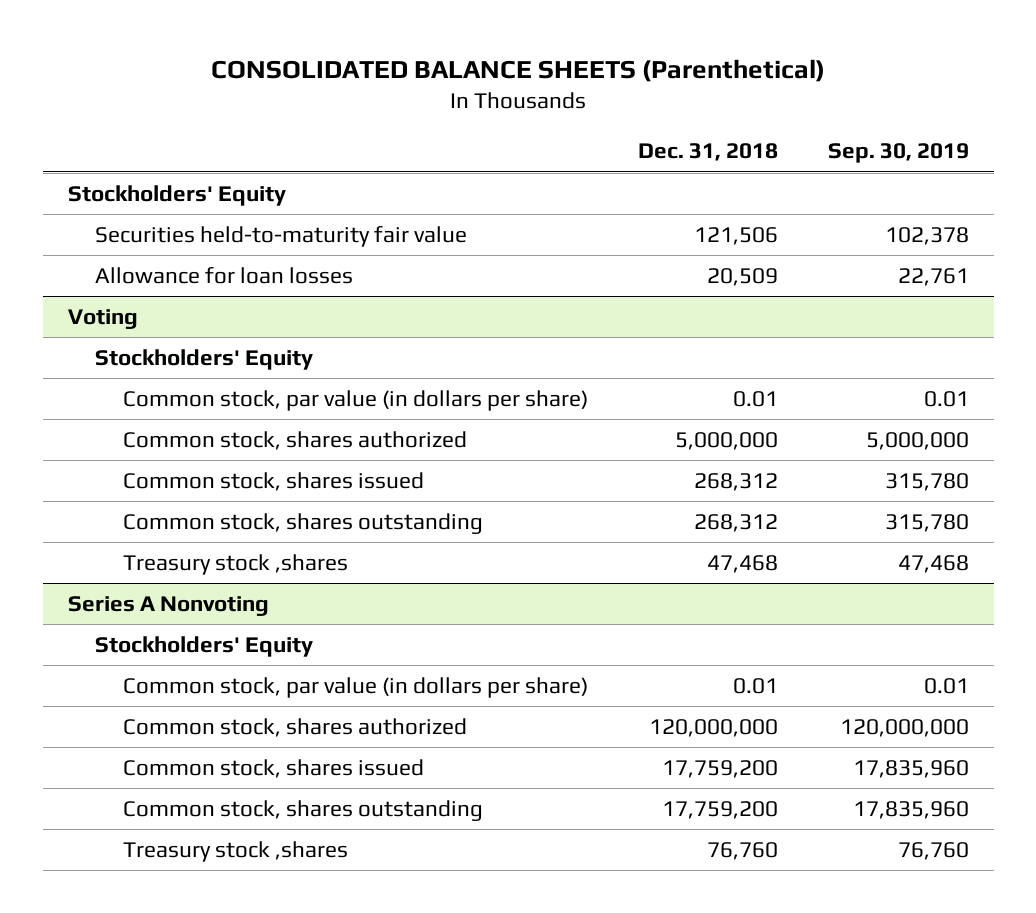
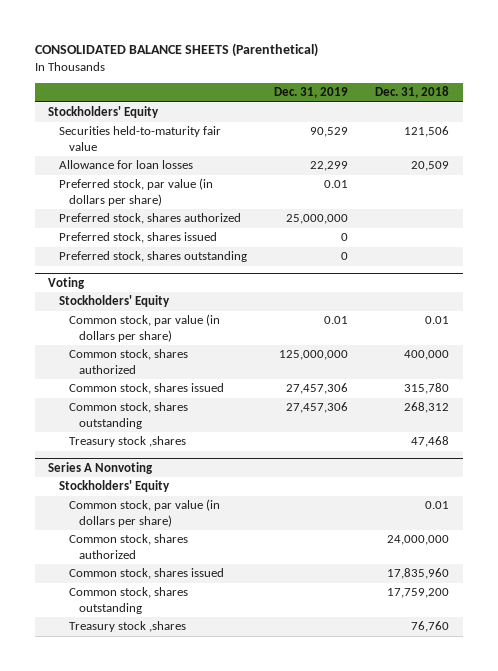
[827,143,969,164] Sep. 30, 2019 -> none
none -> [273,87,348,99] Dec. 31, 2019
none -> [58,178,213,206] Preferred stock, par value (in dollars per share)
none -> [58,213,241,225] Preferred stock, shares authorized
none -> [58,232,217,244] Preferred stock, shares issued
none -> [58,251,247,263] Preferred stock, shares outstanding
[674,431,778,450] 5,000,000 -> [404,350,450,361] 400,000
[693,472,778,491] 268,312 -> [404,383,450,395] 315,780
[648,718,778,737] 120,000,000 -> [387,535,450,546] 24,000,000
[661,759,778,778] 17,759,200 -> [387,568,450,580] 17,835,960

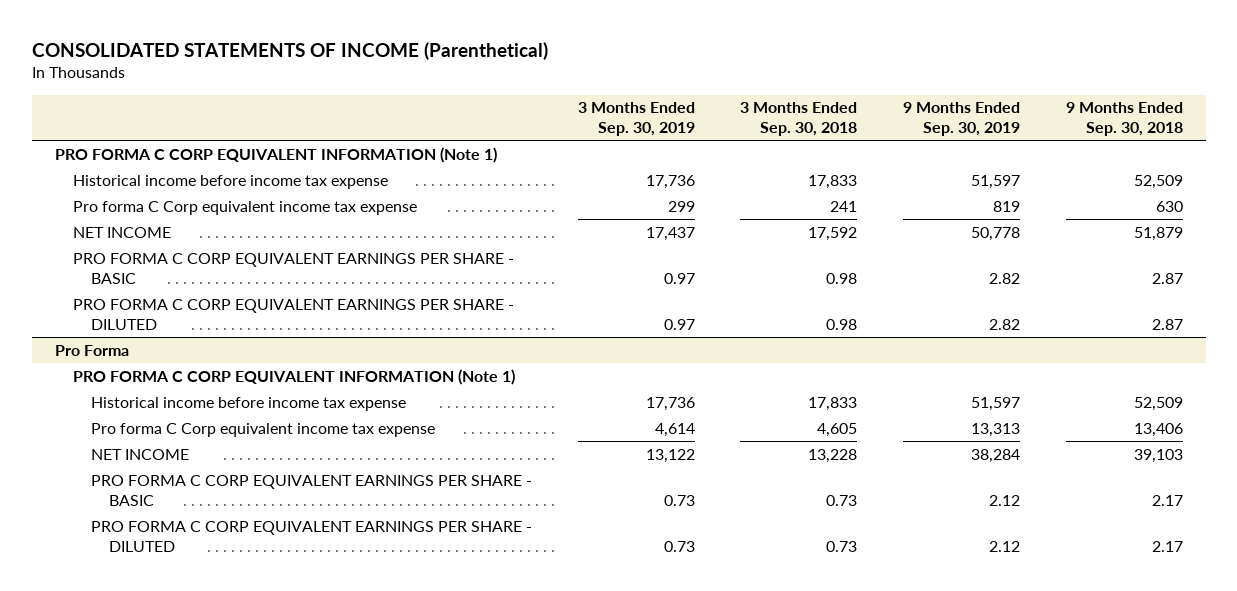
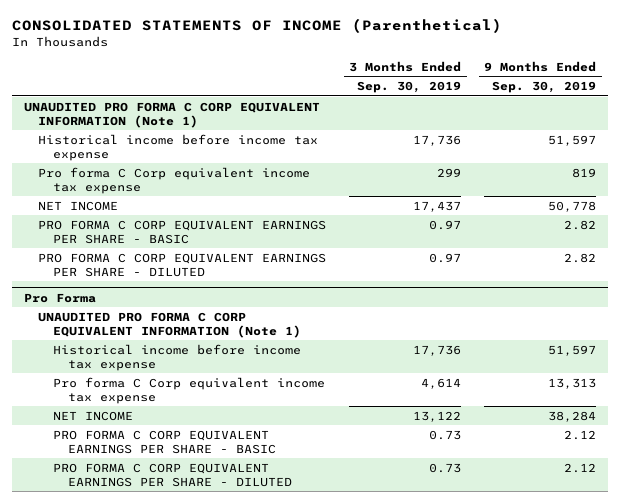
[740,102,858,137] 3 Months Ended Sep. 30, 2018 -> none
[1065,102,1183,137] 9 Months Ended Sep. 30, 2018 -> none
[54,146,497,163] PRO FORMA C CORP EQUIVALENT INFORMATION (Note 1) -> [23,101,320,128] UNAUDITED PRO FORMA C CORP EQUIVALENT INFORMATION (Note 1)
[72,368,515,385] PRO FORMA C CORP EQUIVALENT INFORMATION (Note 1) -> [38,311,302,338] UNAUDITED PRO FORMA C CORP EQUIVALENT INFORMATION (Note 1)

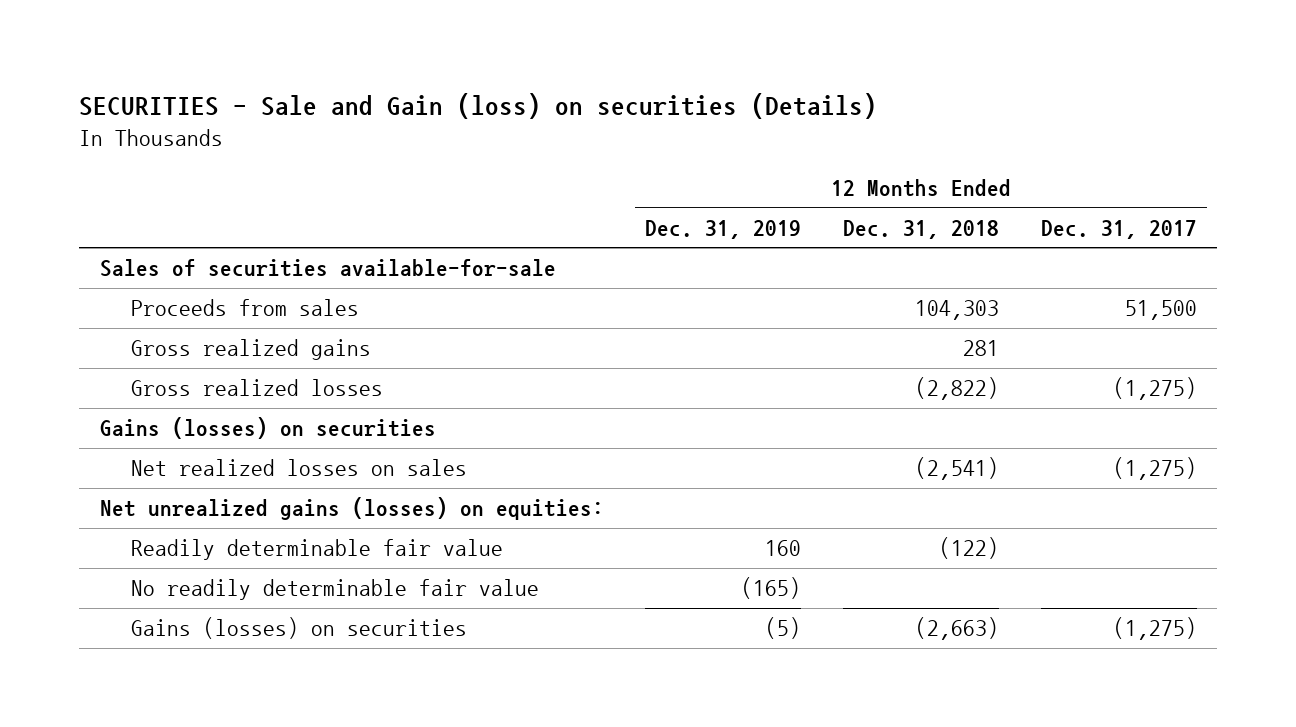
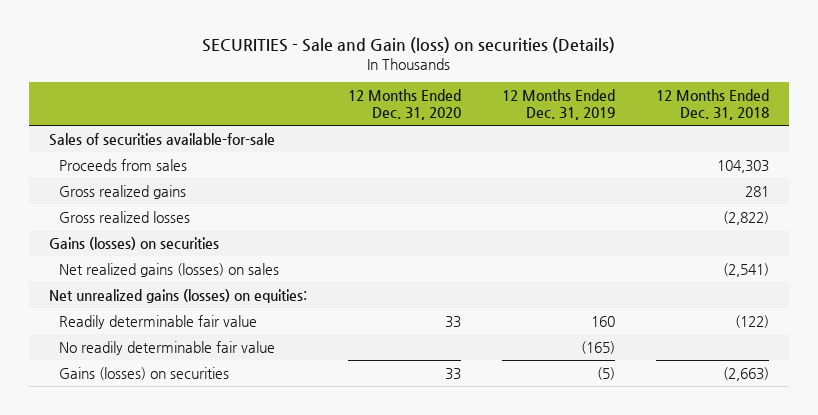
[1040,219,1197,239] Dec. 31, 2017 -> none
none -> [348,89,462,120] 12 Months Ended Dec. 31, 2020
[131,459,468,477] Net realized losses on sales -> [59,262,280,277] Net realized gains (losses) on sales

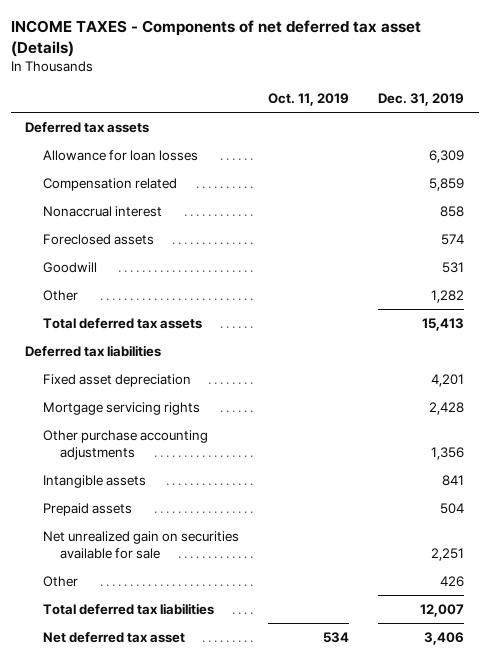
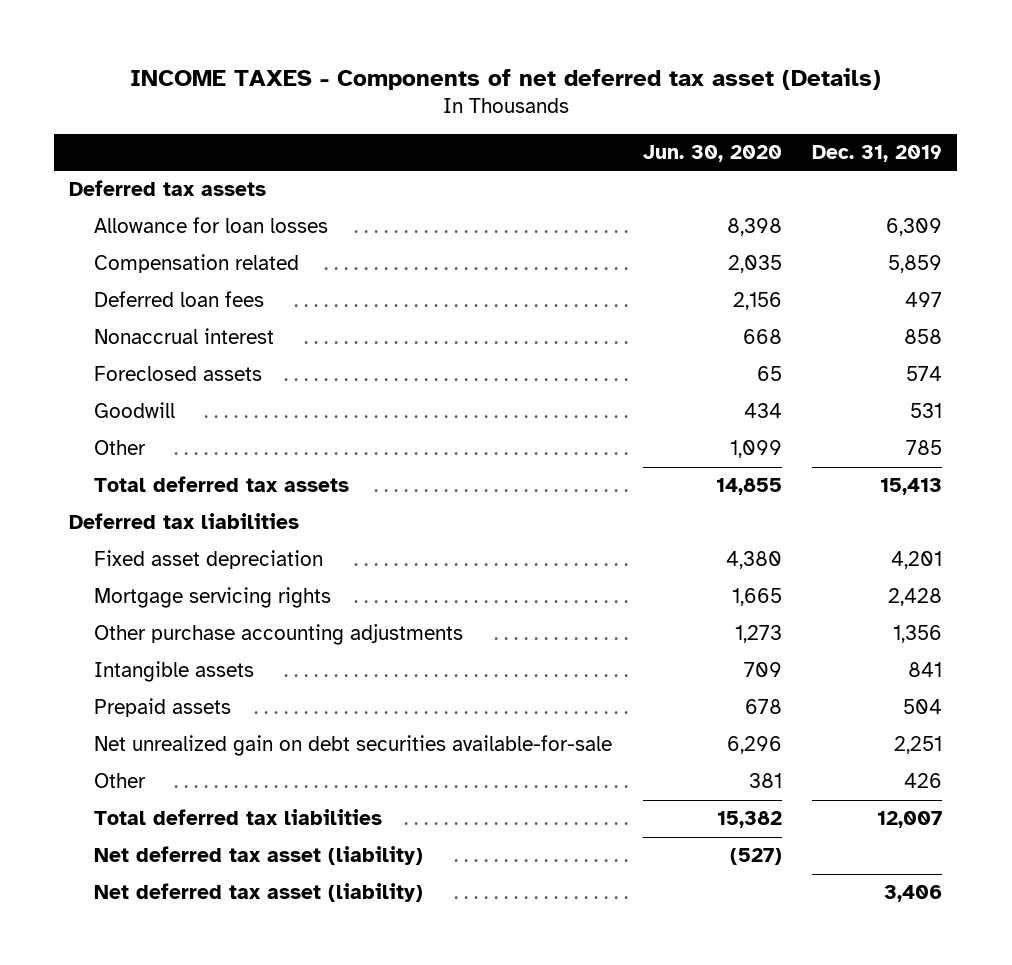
[268,93,350,107] Oct. 11, 2019 -> none
none -> [642,145,782,163] Jun. 30, 2020
none -> [94,291,265,308] Deferred loan fees
[431,289,465,303] 1,282 -> [906,440,943,456] 785
[42,530,239,560] Net unrealized gain on securities available for sale -> [94,735,613,757] Net unrealized gain on debt securities available-for-sale
none -> [94,846,424,866] Net deferred tax asset (liability)
[42,631,185,643] Net deferred tax asset -> [94,883,424,903] Net deferred tax asset (liability)

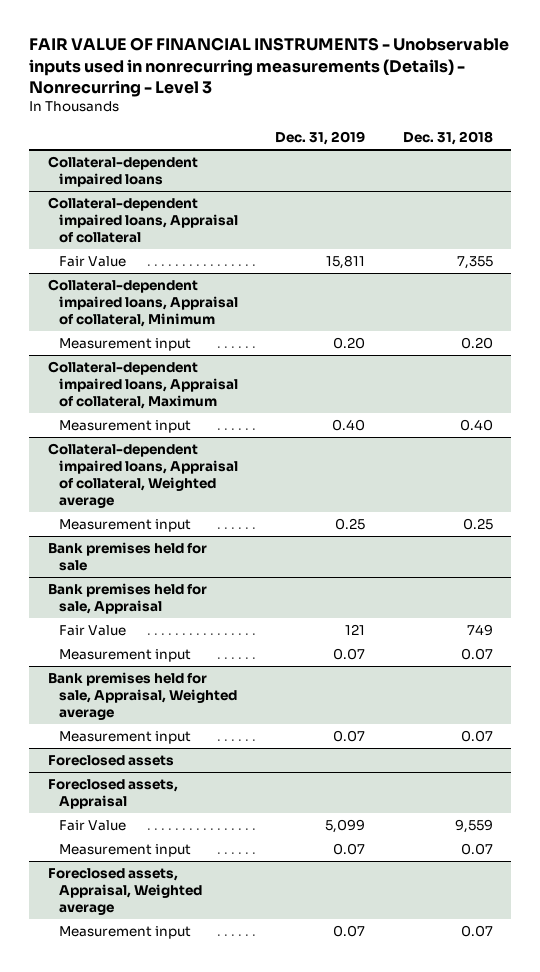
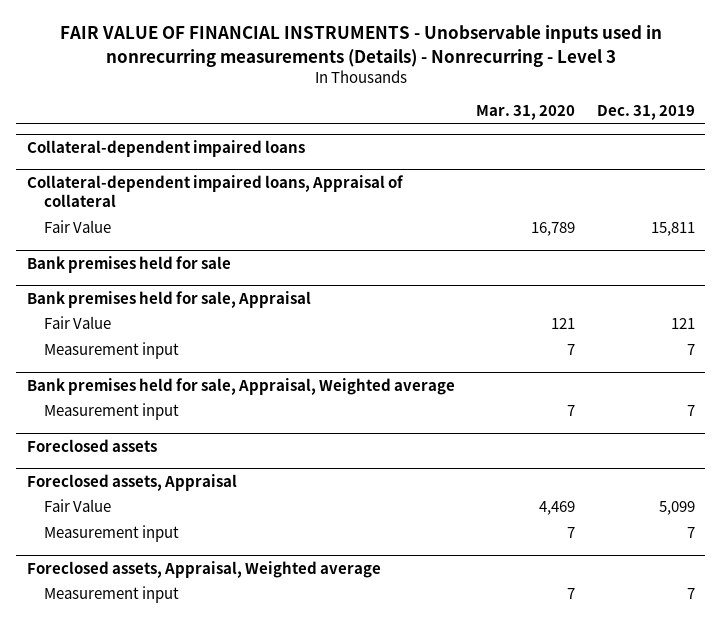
[402,131,493,146] Dec. 31, 2018 -> none
none -> [476,105,576,121] Mar. 31, 2020
[47,278,238,328] Collateral-dependent impaired loans, Appraisal of collateral, Minimum -> none
[58,337,191,351] Measurement input -> none
[47,360,238,410] Collateral-dependent impaired loans, Appraisal of collateral, Maximum -> none
[58,419,191,433] Measurement input -> none
[47,442,238,509] Collateral-dependent impaired loans, Appraisal of collateral, Weighted average -> none
[58,518,191,532] Measurement input -> none
[333,647,366,660] 0.07 -> [686,344,695,356] 7
[333,729,366,742] 0.07 -> [686,405,695,417] 7
[333,842,366,855] 0.07 -> [686,527,695,539] 7
[333,924,366,937] 0.07 -> [686,588,695,600] 7

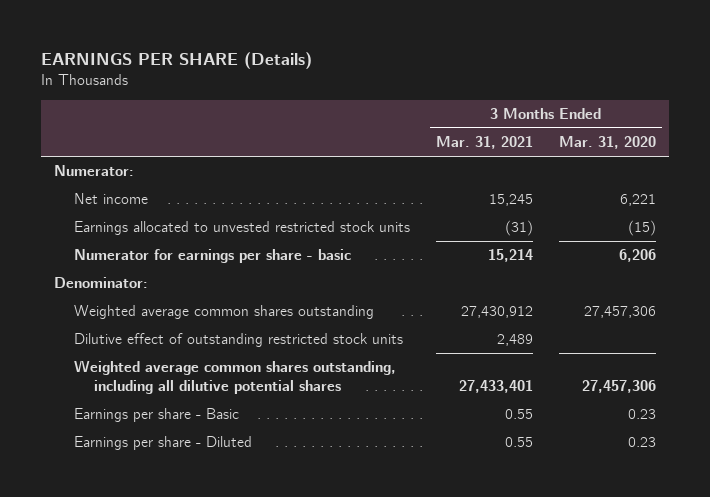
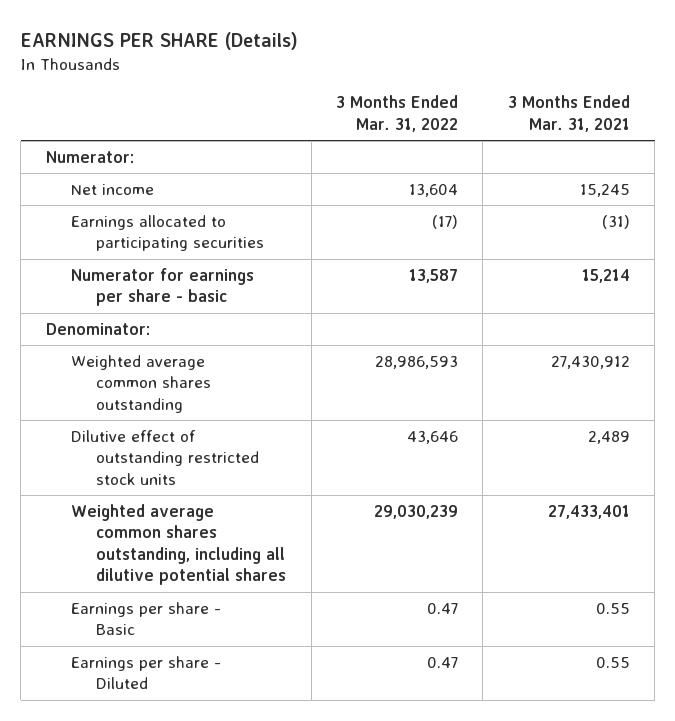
[558,136,656,150] Mar. 31, 2020 -> none
none -> [336,95,459,132] 3 Months Ended Mar. 31, 2022
[74,221,411,236] Earnings allocated to unvested restricted stock units -> [70,214,265,252] Earnings allocated to participating securities

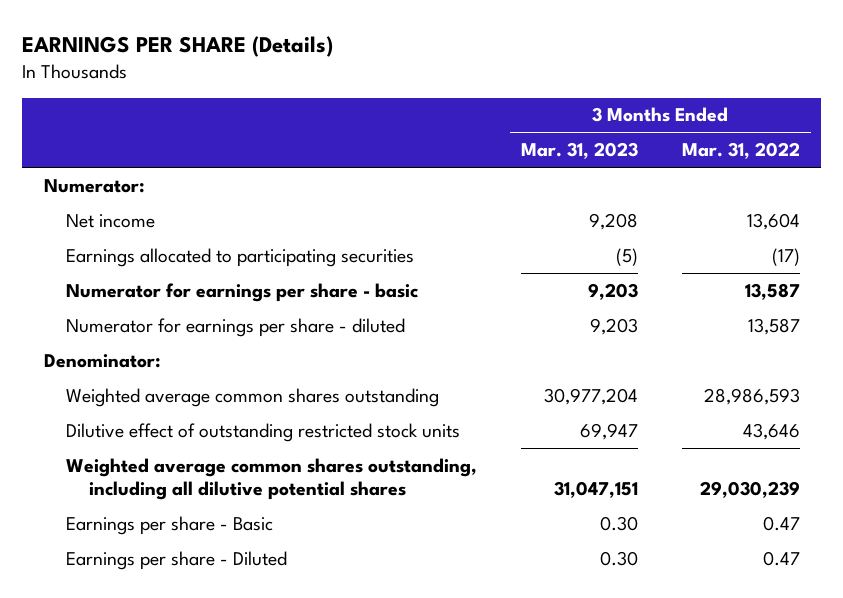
[507,95,630,132] 3 Months Ended Mar. 31, 2021 -> none
none -> [521,142,639,160] Mar. 31, 2023
none -> [66,317,406,337] Numerator for earnings per share - diluted

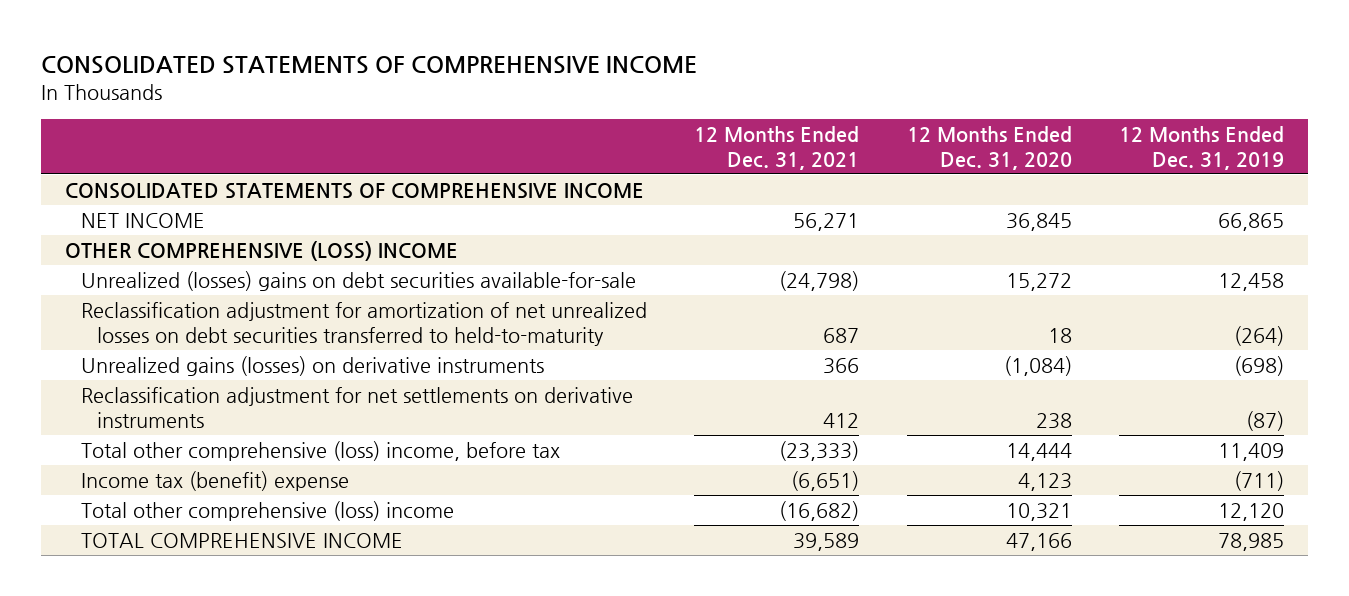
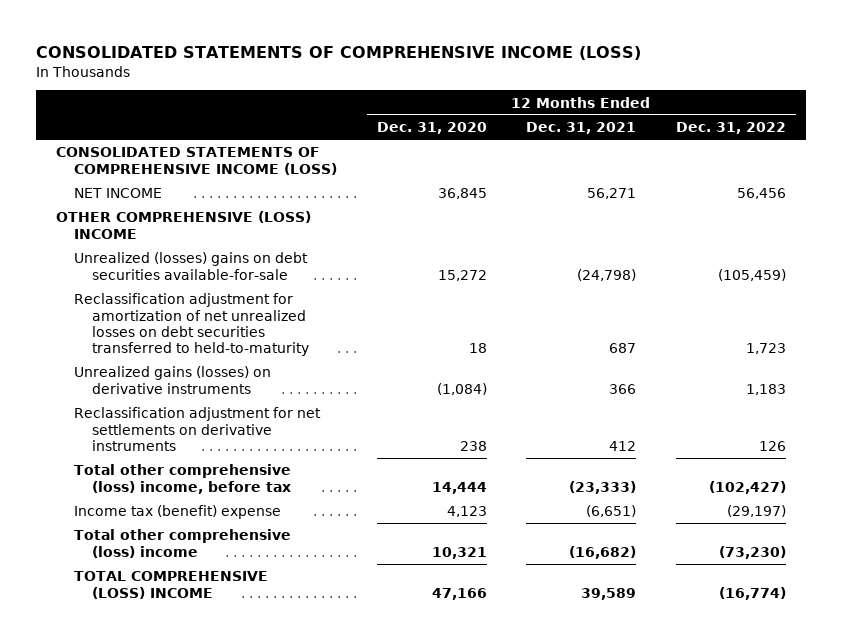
[41,56,698,75] CONSOLIDATED STATEMENTS OF COMPREHENSIVE INCOME -> [36,45,642,60] CONSOLIDATED STATEMENTS OF COMPREHENSIVE INCOME (LOSS)
[1119,125,1285,170] 12 Months Ended Dec. 31, 2019 -> none
none -> [675,122,786,135] Dec. 31, 2022
[64,183,644,200] CONSOLIDATED STATEMENTS OF COMPREHENSIVE INCOME -> [56,147,338,175] CONSOLIDATED STATEMENTS OF COMPREHENSIVE INCOME (LOSS)
[80,533,403,549] TOTAL COMPREHENSIVE INCOME -> [74,571,269,599] TOTAL COMPREHENSIVE (LOSS) INCOME

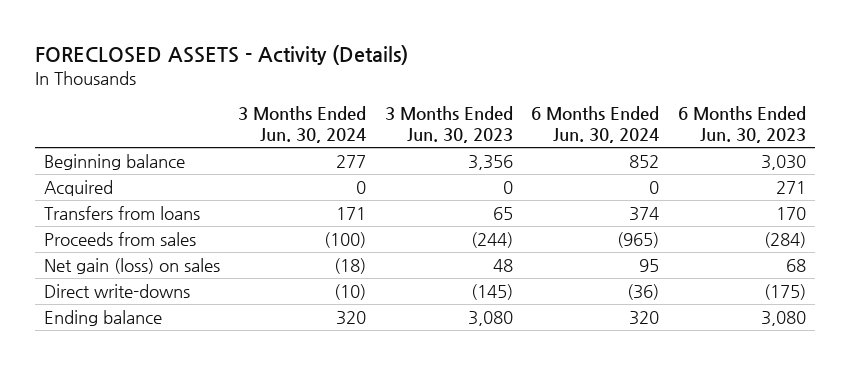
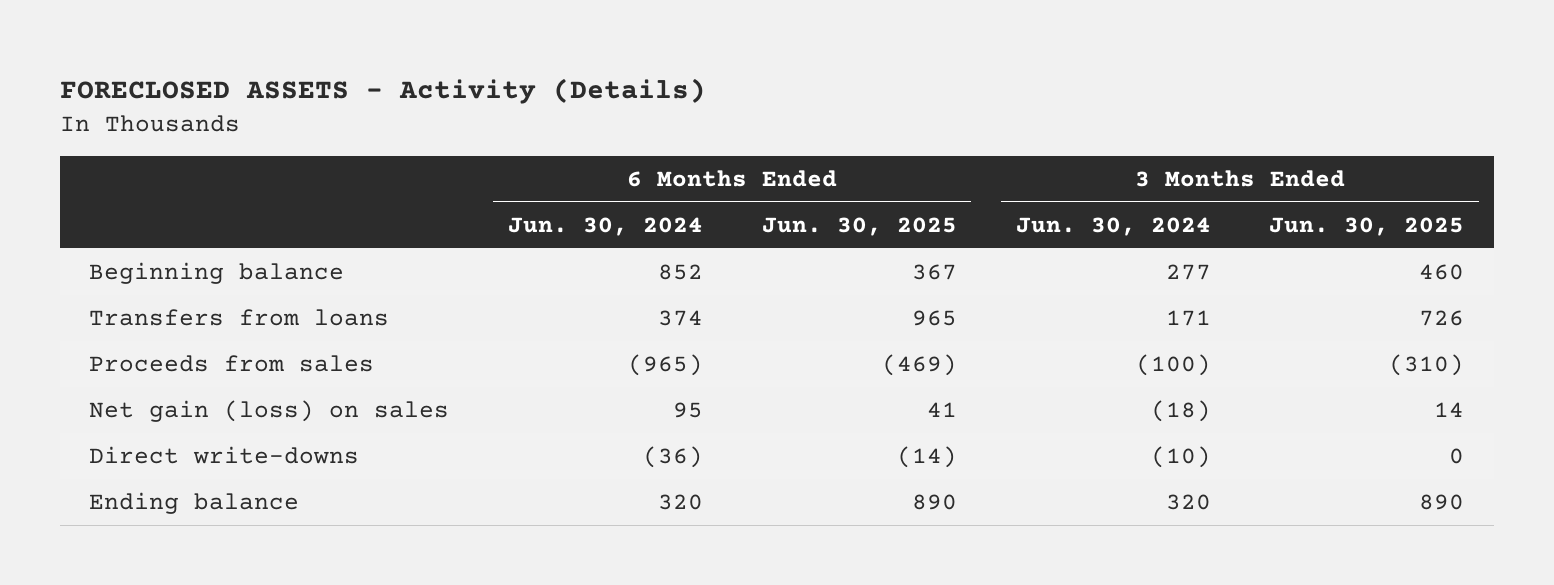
[384,106,513,144] 3 Months Ended Jun. 30, 2023 -> none
[677,106,806,144] 6 Months Ended Jun. 30, 2023 -> none
none -> [761,216,957,236] Jun. 30, 2025
none -> [1269,216,1465,236] Jun. 30, 2025
[43,179,113,196] Acquired -> none

